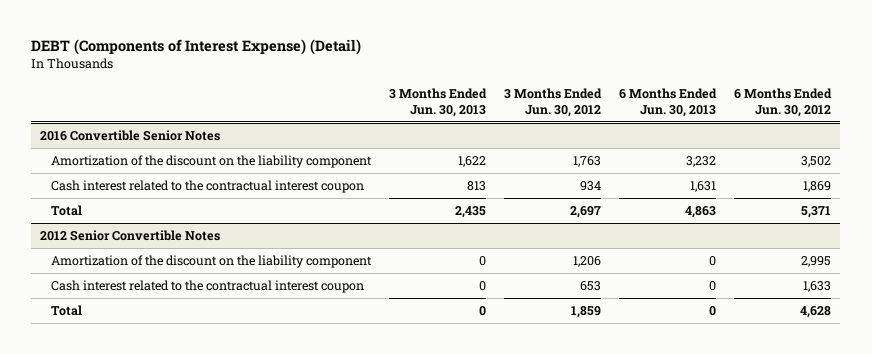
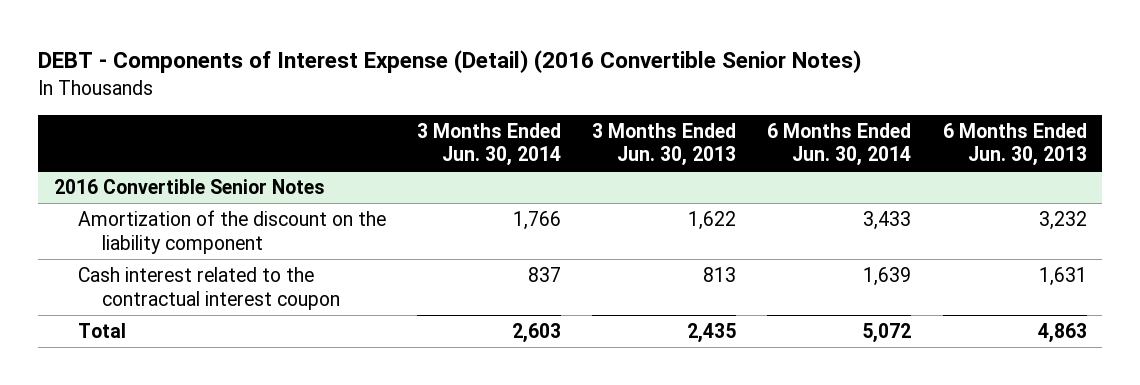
[31,39,362,56] DEBT (Components of Interest Expense) (Detail) -> [37,50,861,74] DEBT - Components of Interest Expense (Detail) (2016 Convertible Senior Notes)
[504,88,603,118] 3 Months Ended Jun. 30, 2012 -> none
[734,88,833,118] 6 Months Ended Jun. 30, 2012 -> none
none -> [417,122,562,167] 3 Months Ended Jun. 30, 2014
none -> [767,122,912,167] 6 Months Ended Jun. 30, 2014
[40,230,221,242] 2012 Senior Convertible Notes -> none
[51,255,373,269] Amortization of the discount on the liability component -> none
[51,280,365,294] Cash interest related to the contractual interest coupon -> none
[51,305,83,317] Total -> none

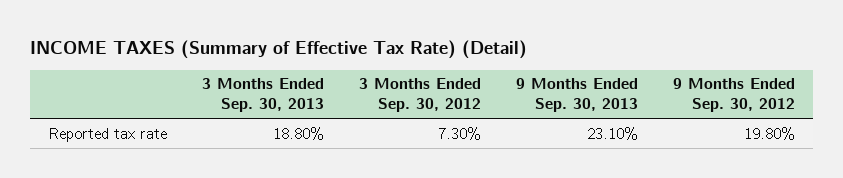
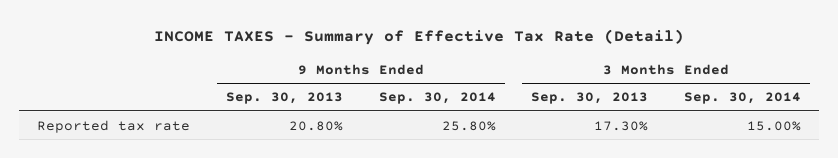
[29,40,527,60] INCOME TAXES (Summary of Effective Tax Rate) (Detail) -> [154,29,685,46] INCOME TAXES - Summary of Effective Tax Rate (Detail)
[358,78,481,113] 3 Months Ended Sep. 30, 2012 -> none
[673,78,796,113] 9 Months Ended Sep. 30, 2012 -> none
none -> [378,92,496,105] Sep. 30, 2014
none -> [684,92,802,105] Sep. 30, 2014
[272,126,324,140] 18.80% -> [594,120,649,131] 17.30%
[587,126,639,140] 23.10% -> [288,120,343,131] 20.80%

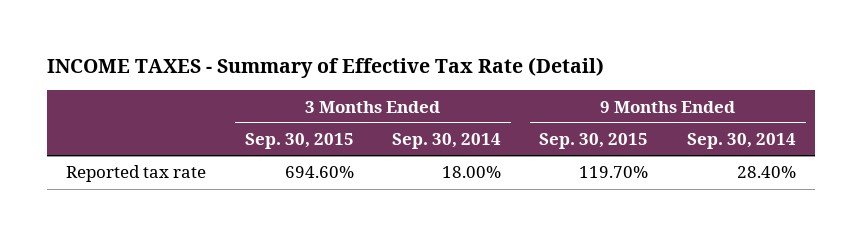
[225,92,343,105] Sep. 30, 2013 -> none
[531,92,649,105] Sep. 30, 2013 -> none
none -> [244,133,354,150] Sep. 30, 2015
none -> [539,133,649,150] Sep. 30, 2015
[441,120,496,131] 25.80% -> [736,166,796,179] 28.40%
[747,120,802,131] 15.00% -> [441,166,501,179] 18.00%

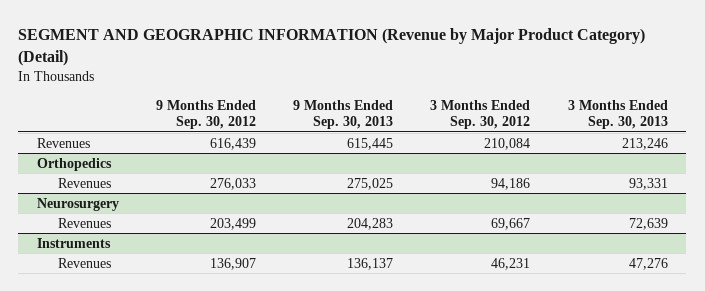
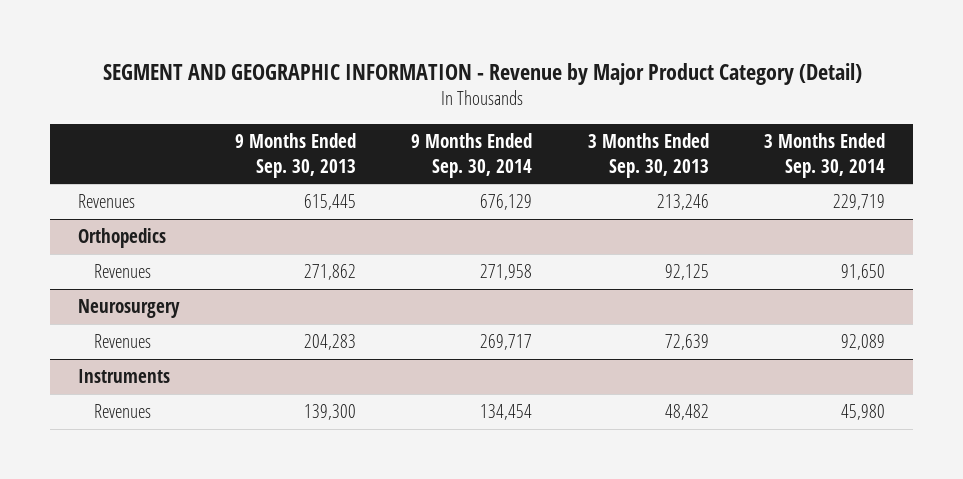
[18,28,646,66] SEGMENT AND GEOGRAPHIC INFORMATION (Revenue by Major Product Category) (Detail) -> [102,62,862,85] SEGMENT AND GEOGRAPHIC INFORMATION - Revenue by Major Product Category (Detail)
[156,99,257,130] 9 Months Ended Sep. 30, 2012 -> none
[430,99,531,130] 3 Months Ended Sep. 30, 2012 -> none
none -> [411,133,533,178] 9 Months Ended Sep. 30, 2014
none -> [764,133,886,178] 3 Months Ended Sep. 30, 2014
[347,177,394,190] 275,025 -> [303,264,356,281] 271,862
[628,177,668,190] 93,331 -> [664,264,709,281] 92,125
[347,257,394,270] 136,137 -> [303,404,356,421] 139,300
[628,257,668,270] 47,276 -> [664,404,709,421] 48,482

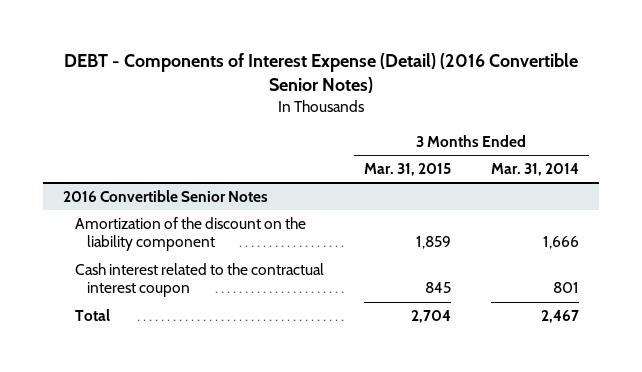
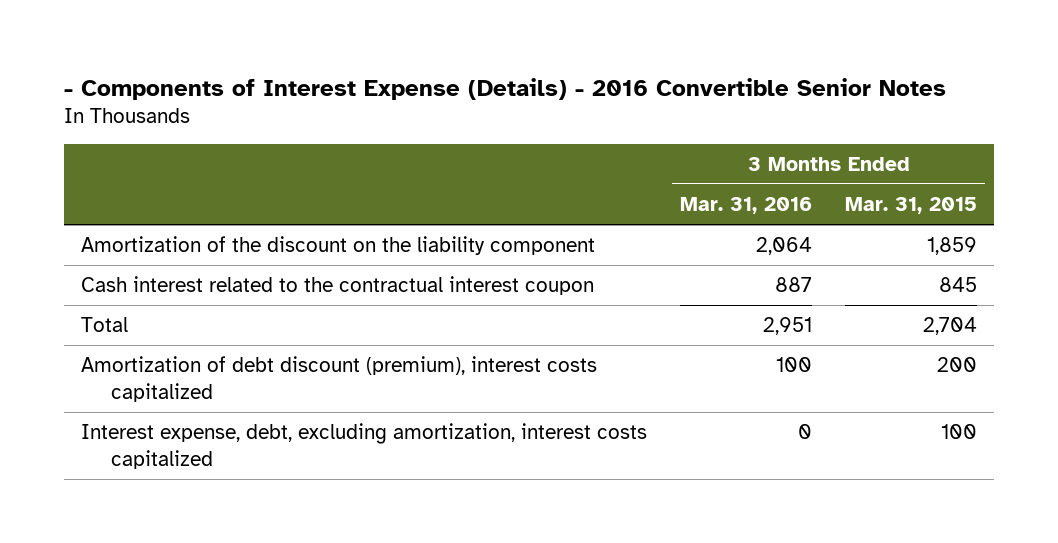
[63,53,578,94] DEBT - Components of Interest Expense (Detail) (2016 Convertible Senior Notes) -> [63,77,946,100] - Components of Interest Expense (Details) - 2016 Convertible Senior Notes
[490,163,579,177] Mar. 31, 2014 -> none
none -> [679,196,812,214] Mar. 31, 2016
[62,190,268,203] 2016 Convertible Senior Notes -> none
none -> [80,356,597,402] Amortization of debt discount (premium), interest costs capitalized
none -> [80,423,647,469] Interest expense, debt, excluding amortization, interest costs capitalized

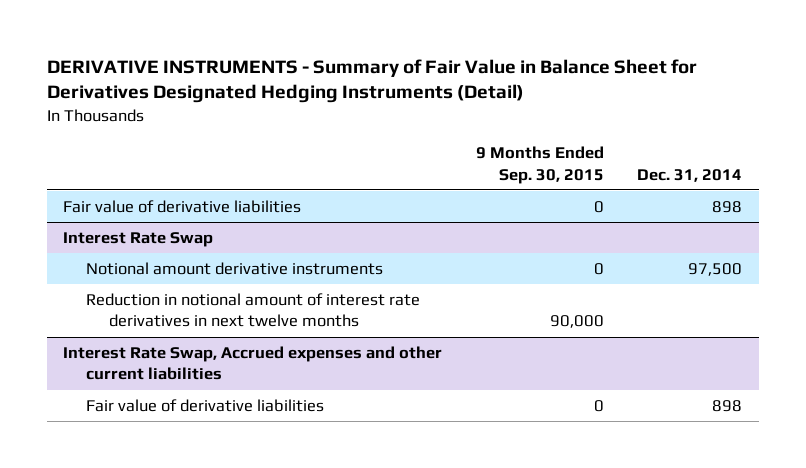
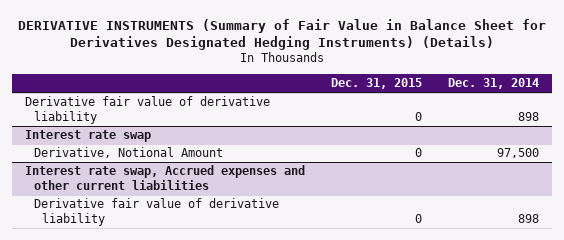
[46,58,697,104] DERIVATIVE INSTRUMENTS - Summary of Fair Value in Balance Sheet for Derivatives Designated Hedging Instruments (Detail) -> [17,18,546,51] DERIVATIVE INSTRUMENTS (Summary of Fair Value in Balance Sheet for Derivatives Designated Hedging Instruments) (Details)
[475,146,604,184] 9 Months Ended Sep. 30, 2015 -> none
none -> [330,78,422,90] Dec. 31, 2015
[86,293,421,328] Reduction in notional amount of interest rate derivatives in next twelve months -> none
[63,200,302,214] Fair value of derivative liabilities -> [24,96,270,124] Derivative fair value of derivative liability
[63,232,214,248] Interest Rate Swap -> [24,130,151,143] Interest rate swap
[86,262,384,276] Notional amount derivative instruments -> [33,147,223,159] Derivative, Notional Amount
[63,346,443,381] Interest Rate Swap, Accrued expenses and other current liabilities -> [24,165,305,190] Interest rate swap, Accrued expenses and other current liabilities
[86,399,325,413] Fair value of derivative liabilities -> [33,198,279,226] Derivative fair value of derivative liability

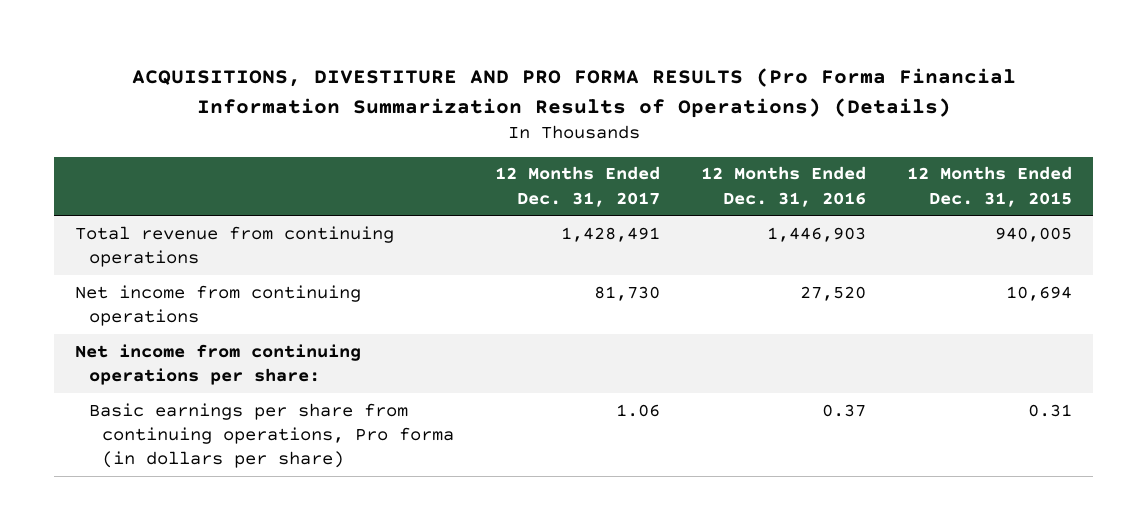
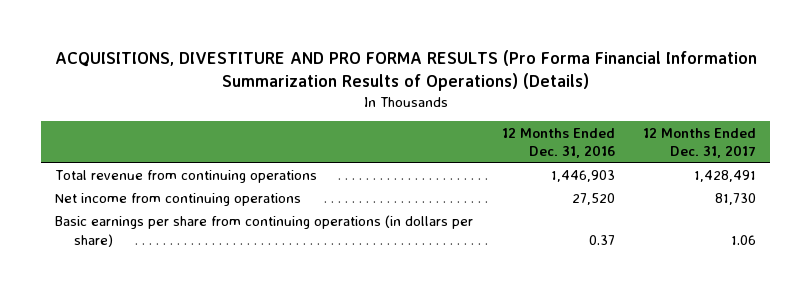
[907,166,1073,207] 12 Months Ended Dec. 31, 2015 -> none
[74,343,361,386] Net income from continuing operations per share: -> none
[88,402,455,469] Basic earnings per share from continuing operations, Pro forma (in dollars per share) -> [55,215,474,247] Basic earnings per share from continuing operations (in dollars per share)

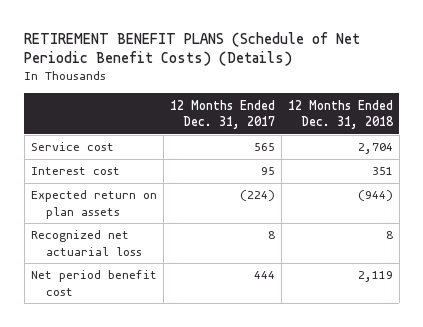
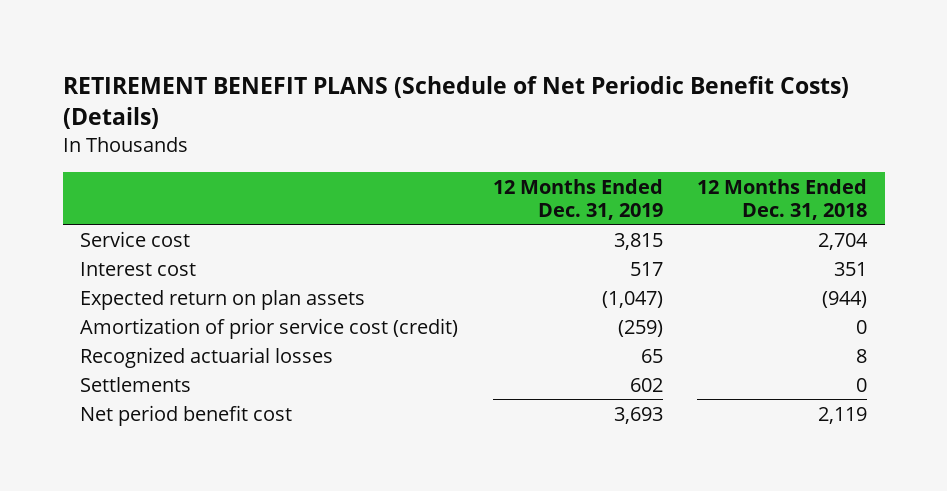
[169,99,275,129] 12 Months Ended Dec. 31, 2017 -> none
none -> [492,178,663,221] 12 Months Ended Dec. 31, 2019
none -> [79,317,458,339] Amortization of prior service cost (credit)
[30,230,142,256] Recognized net actuarial loss -> [79,346,333,368] Recognized actuarial losses
none -> [79,376,191,392] Settlements

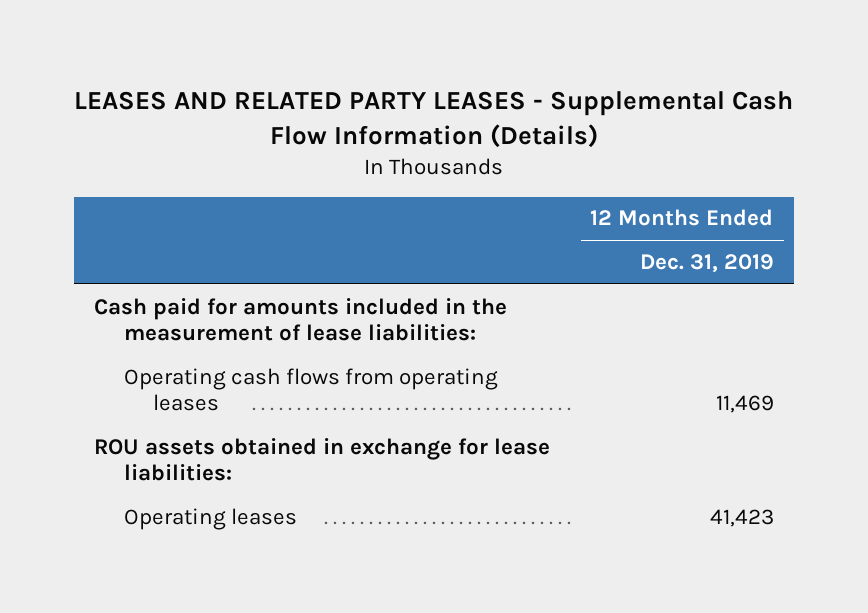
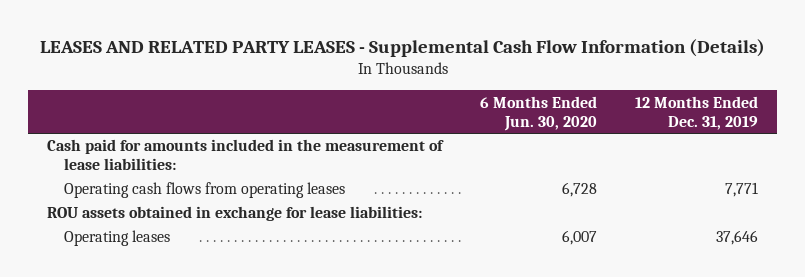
none -> [480,95,598,131] 6 Months Ended Jun. 30, 2020
[715,394,774,413] 11,469 -> [725,182,759,198] 7,771
[709,508,774,527] 41,423 -> [716,230,759,246] 37,646

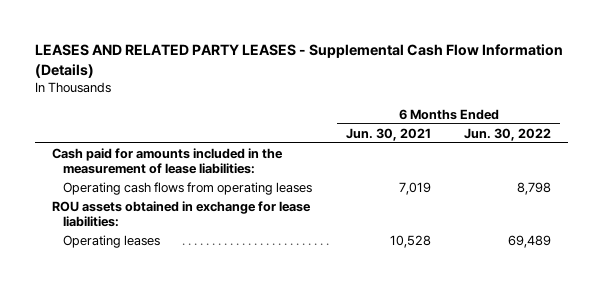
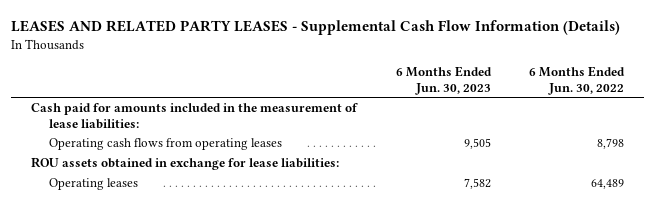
[345,127,431,141] Jun. 30, 2021 -> none
none -> [395,65,492,95] 6 Months Ended Jun. 30, 2023
[508,234,552,248] 69,489 -> [591,178,625,189] 64,489

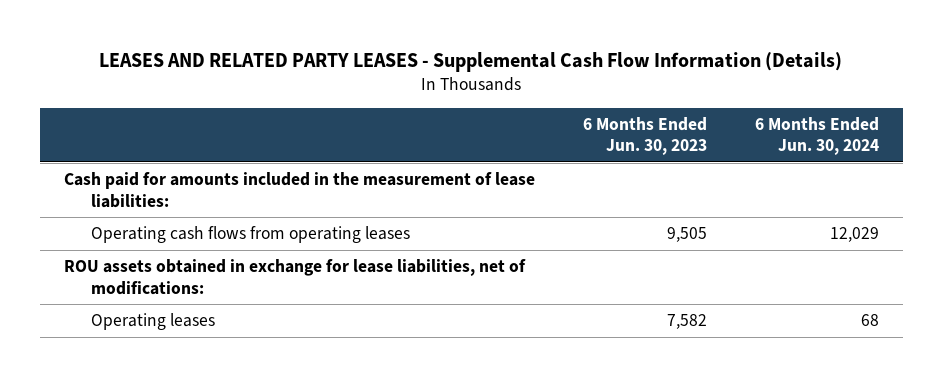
[529,65,626,95] 6 Months Ended Jun. 30, 2022 -> none
none -> [754,116,879,156] 6 Months Ended Jun. 30, 2024
[30,156,339,170] ROU assets obtained in exchange for lease liabilities: -> [63,259,526,295] ROU assets obtained in exchange for lease liabilities, net of modifications:

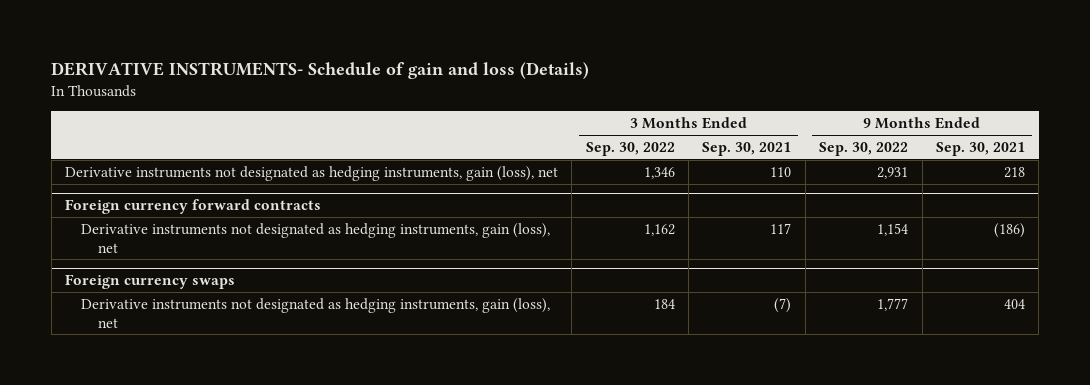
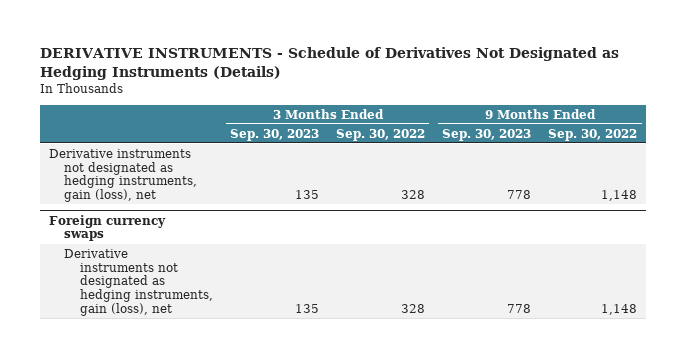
[51,62,590,80] DERIVATIVE INSTRUMENTS- Schedule of gain and loss (Details) -> [40,47,620,80] DERIVATIVE INSTRUMENTS - Schedule of Derivatives Not Designated as Hedging Instruments (Details)
[702,141,792,156] Sep. 30, 2021 -> none
[935,141,1025,156] Sep. 30, 2021 -> none
none -> [229,128,319,141] Sep. 30, 2023
none -> [442,128,532,141] Sep. 30, 2023
[65,199,322,215] Foreign currency forward contracts -> none
[81,222,551,253] Derivative instruments not designated as hedging instruments, gain (loss), net -> none
[643,166,675,179] 1,346 -> [401,189,426,199] 328
[877,166,909,179] 2,931 -> [601,189,638,201] 1,148
[653,298,675,309] 184 -> [401,303,426,313] 328
[877,297,909,311] 1,777 -> [601,303,638,315] 1,148

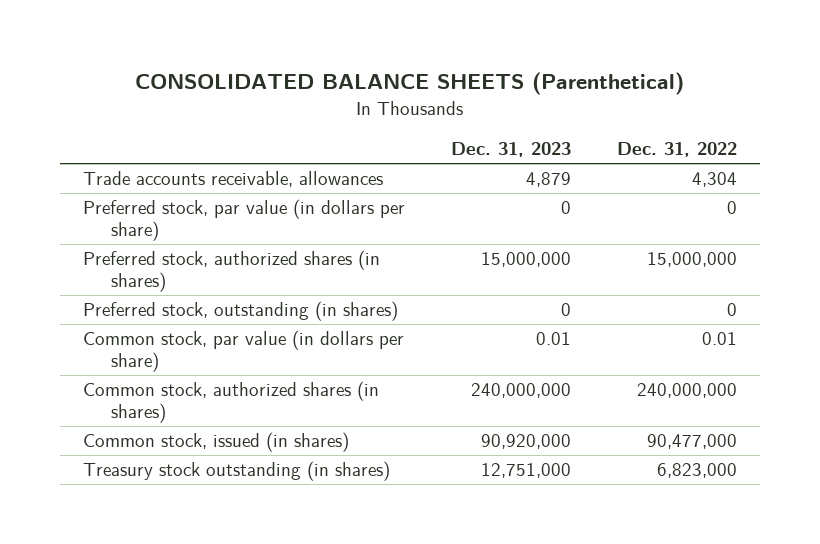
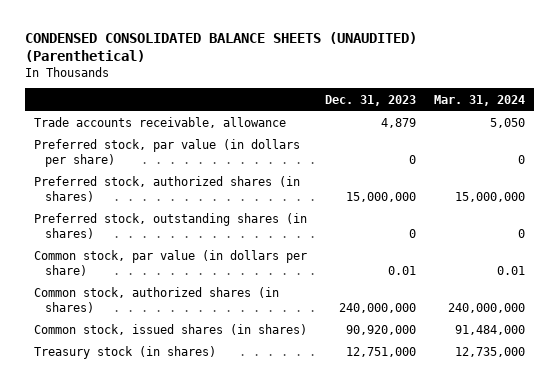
[134,72,684,96] CONSOLIDATED BALANCE SHEETS (Parenthetical) -> [24,31,417,62] CONDENSED CONSOLIDATED BALANCE SHEETS (UNAUDITED) (Parenthetical)
[616,142,737,158] Dec. 31, 2022 -> none
none -> [433,94,525,106] Mar. 31, 2024
[82,171,383,188] Trade accounts receivable, allowances -> [33,117,286,129] Trade accounts receivable, allowance
[82,301,398,322] Preferred stock, outstanding (in shares) -> [33,213,307,239] Preferred stock, outstanding shares (in shares)
[82,432,349,453] Common stock, issued (in shares) -> [33,324,307,336] Common stock, issued shares (in shares)
[82,461,390,482] Treasury stock outstanding (in shares) -> [33,346,216,360] Treasury stock (in shares)

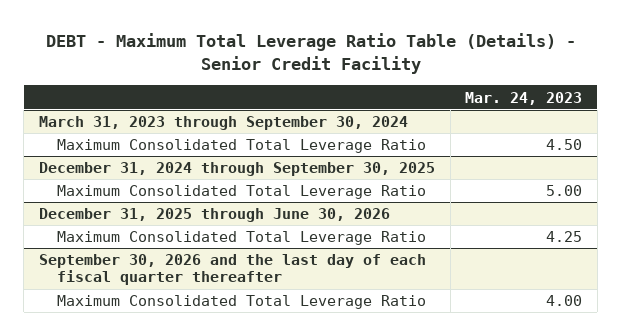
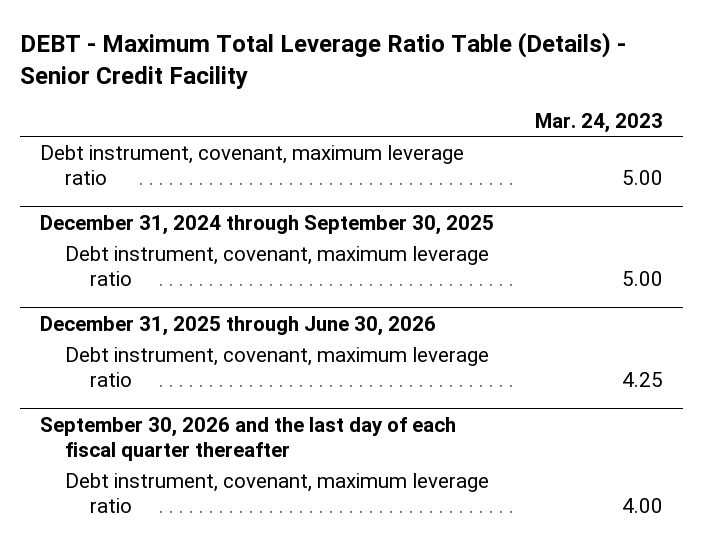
[38,116,408,131] March 31, 2023 through September 30, 2024 -> none
[56,139,426,154] Maximum Consolidated Total Leverage Ratio -> [40,145,465,186] Debt instrument, covenant, maximum leverage ratio
[546,139,583,151] 4.50 -> [621,170,663,186] 5.00
[56,185,426,200] Maximum Consolidated Total Leverage Ratio -> [65,246,490,287] Debt instrument, covenant, maximum leverage ratio
[56,231,426,246] Maximum Consolidated Total Leverage Ratio -> [65,347,490,388] Debt instrument, covenant, maximum leverage ratio
[56,295,426,310] Maximum Consolidated Total Leverage Ratio -> [65,473,490,514] Debt instrument, covenant, maximum leverage ratio

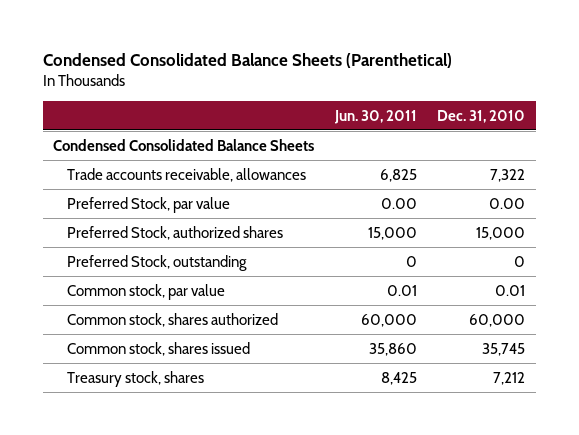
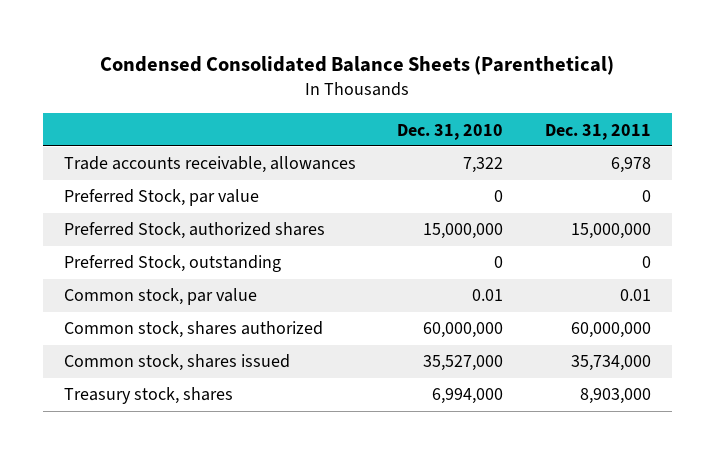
[333,109,417,124] Jun. 30, 2011 -> none
none -> [544,123,651,140] Dec. 31, 2011
[53,138,315,151] Condensed Consolidated Balance Sheets -> none
[489,197,526,209] 0.00 -> [494,190,504,203] 0
[476,226,526,240] 15,000 -> [423,223,504,240] 15,000,000
[469,313,526,327] 60,000 -> [423,322,504,339] 60,000,000
[482,342,526,356] 35,745 -> [423,355,504,372] 35,527,000
[493,371,526,385] 7,212 -> [432,388,504,405] 6,994,000

